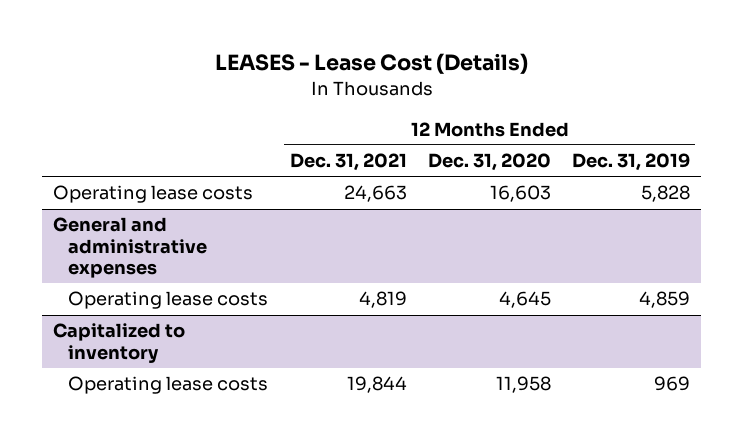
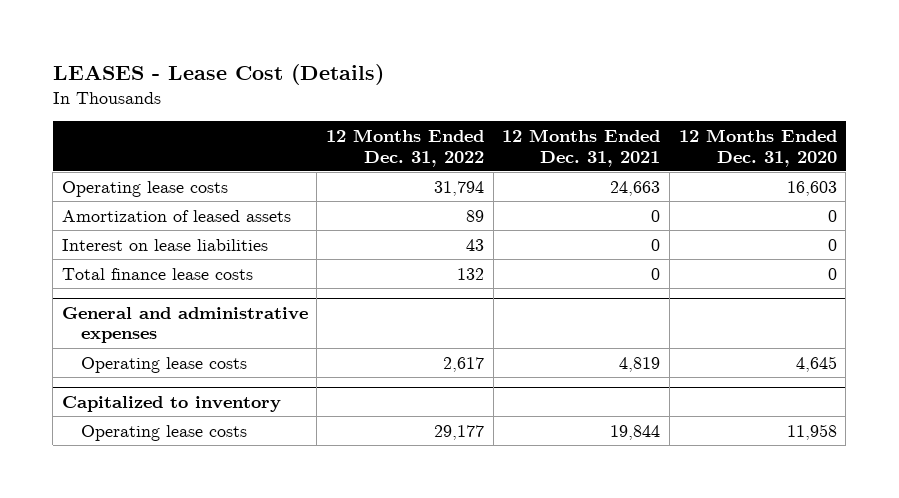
[572,153,691,172] Dec. 31, 2019 -> none
none -> [326,128,485,167] 12 Months Ended Dec. 31, 2022
none -> [61,209,291,222] Amortization of leased assets
none -> [61,238,268,251] Interest on lease liabilities
none -> [61,267,253,280] Total finance lease costs

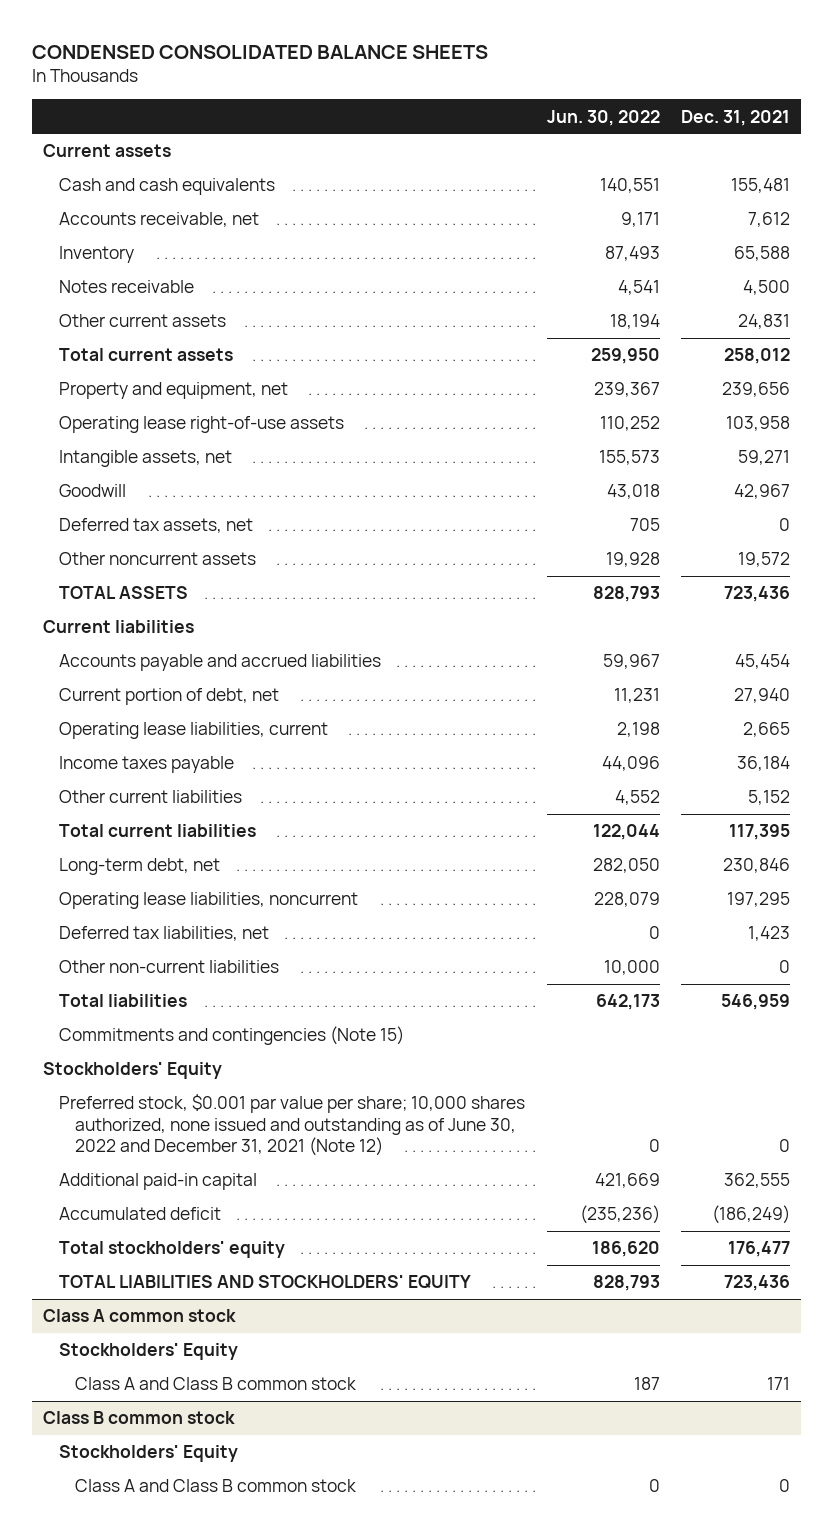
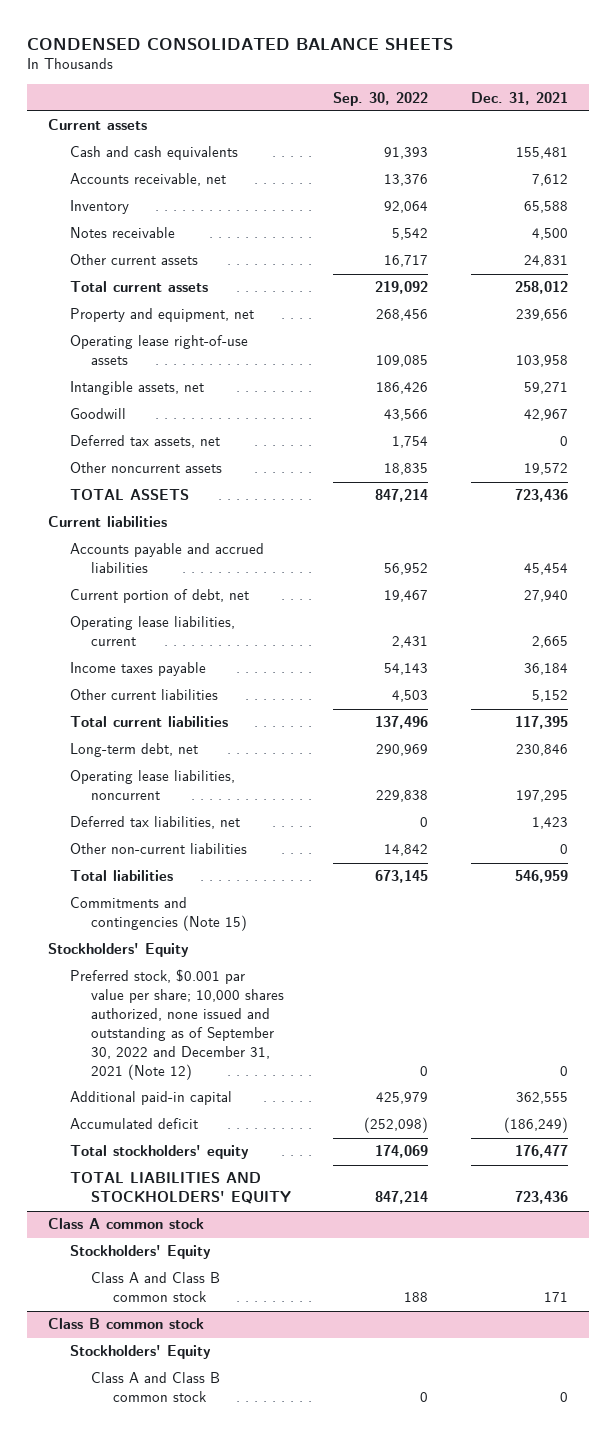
[546,109,660,126] Jun. 30, 2022 -> none
none -> [333,91,429,106] Sep. 30, 2022
[59,1094,526,1156] Preferred stock, $0.001 par value per share; 10,000 shares authorized, none issued and outstanding as of June 30, 2022 and December 31, 2021 (Note 12) -> [69,969,285,1080] Preferred stock, $0.001 par value per share; 10,000 shares authorized, none issued and outstanding as of September 30, 2022 and December 31, 2021 (Note 12)

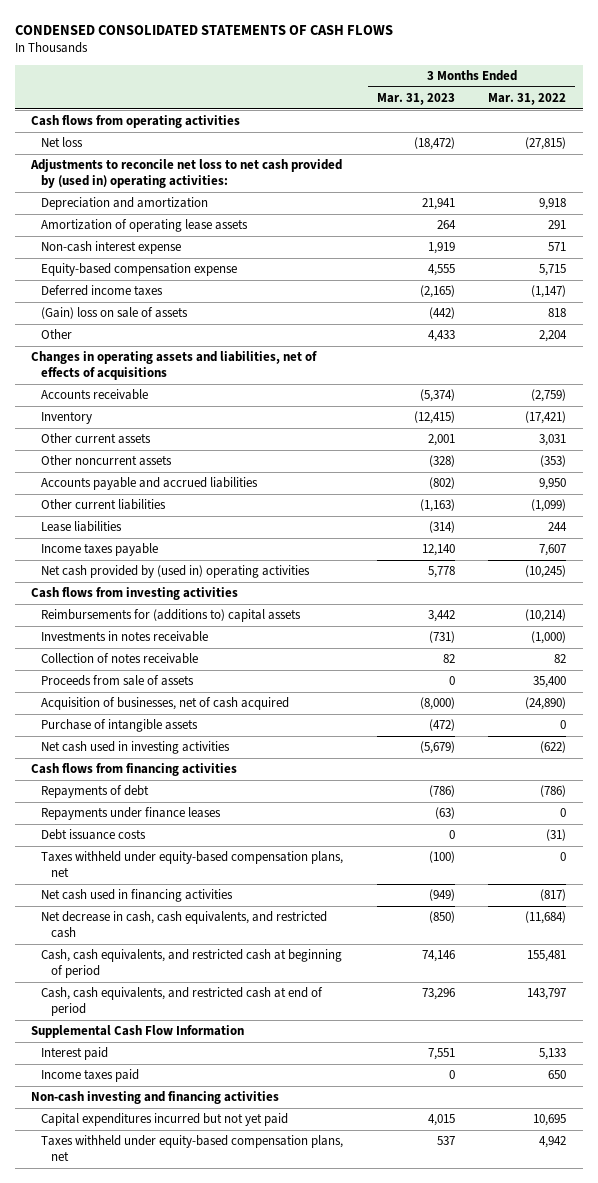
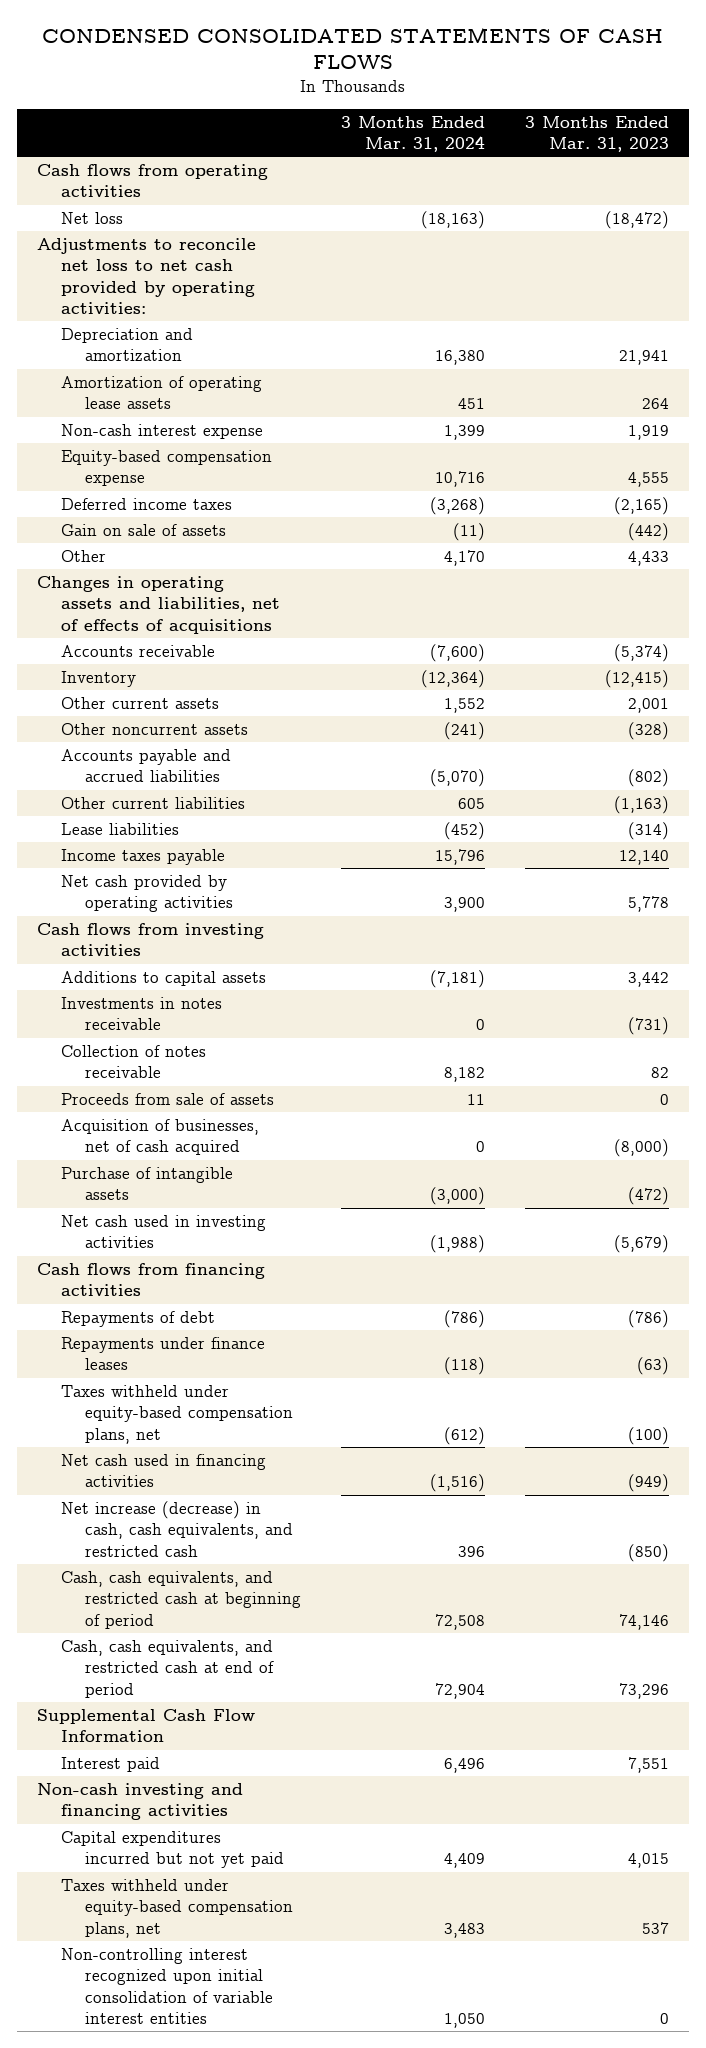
[488,92,567,105] Mar. 31, 2022 -> none
none -> [341,115,486,152] 3 Months Ended Mar. 31, 2024
[30,159,343,189] Adjustments to reconcile net loss to net cash provided by (used in) operating activities: -> [36,237,256,315] Adjustments to reconcile net loss to net cash provided by operating activities:
[41,307,189,320] (Gain) loss on sale of assets -> [60,523,226,536] Gain on sale of assets
[41,565,311,579] Net cash provided by (used in) operating activities -> [60,874,234,913] Net cash provided by operating activities
[41,609,302,623] Reimbursements for (additions to) capital assets -> [60,970,266,986] Additions to capital assets
[41,829,147,841] Debt issuance costs -> none
[41,911,328,939] Net decrease in cash, cash equivalents, and restricted cash -> [60,1500,294,1557] Net increase (decrease) in cash, cash equivalents, and restricted cash
[41,1069,140,1083] Income taxes paid -> none
none -> [60,1947,274,2025] Non-controlling interest recognized upon initial consolidation of variable interest entities

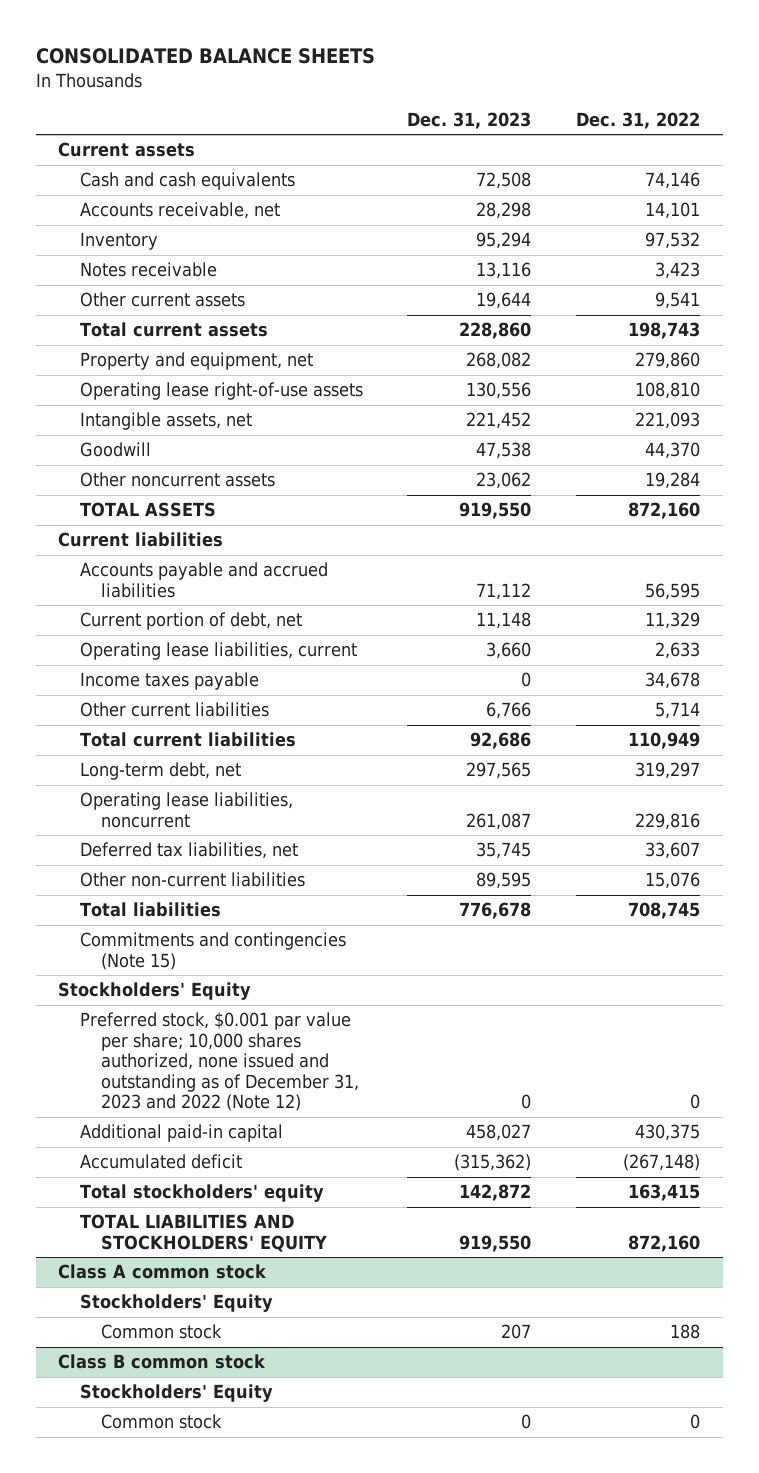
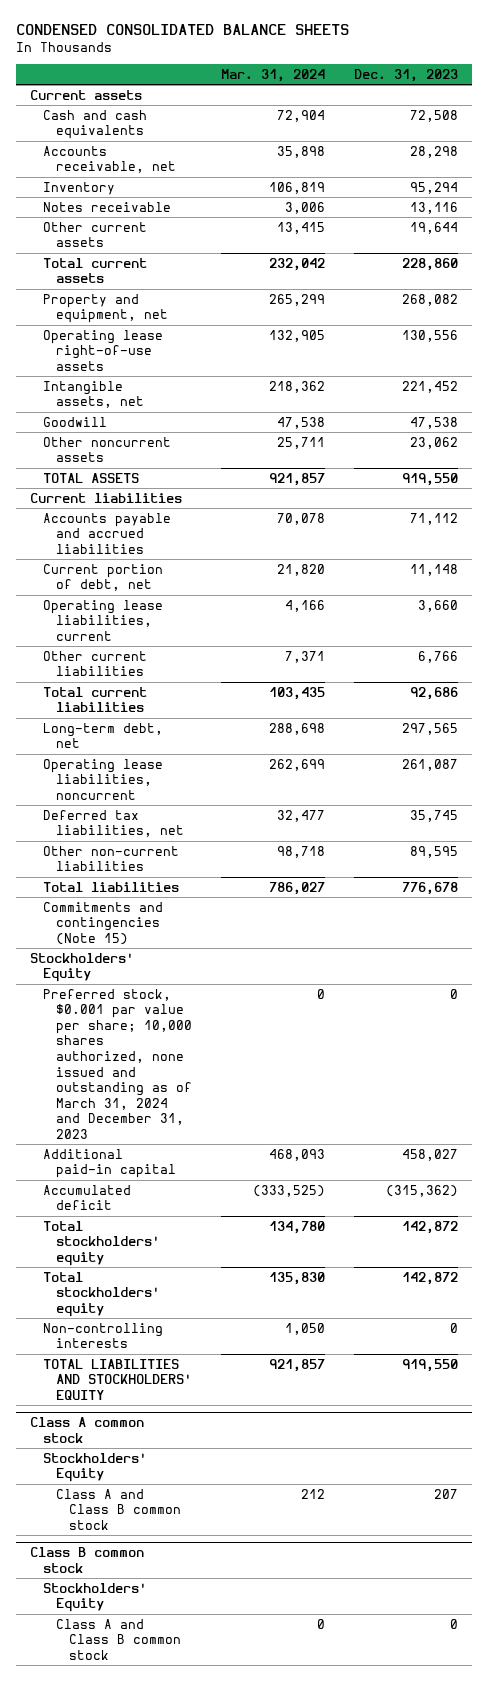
[35,47,375,64] CONSOLIDATED BALANCE SHEETS -> [16,24,350,36] CONDENSED CONSOLIDATED BALANCE SHEETS
[576,111,701,129] Dec. 31, 2022 -> none
none -> [221,68,326,82] Mar. 31, 2024
[79,672,259,691] Income taxes payable -> none
[79,1012,359,1112] Preferred stock, $0.001 par value per share; 10,000 shares authorized, none issued and outstanding as of December 31, 2023 and 2022 (Note 12) -> [43,988,193,1139] Preferred stock, $0.001 par value per share; 10,000 shares authorized, none issued and outstanding as of March 31, 2024 and December 31, 2023
none -> [43,1271,161,1317] Total stockholders' equity
none -> [43,1322,164,1349] Non-controlling interests
[100,1324,222,1340] Common stock -> [56,1488,182,1530] Class A and Class B common stock
[100,1414,222,1430] Common stock -> [56,1618,182,1660] Class A and Class B common stock

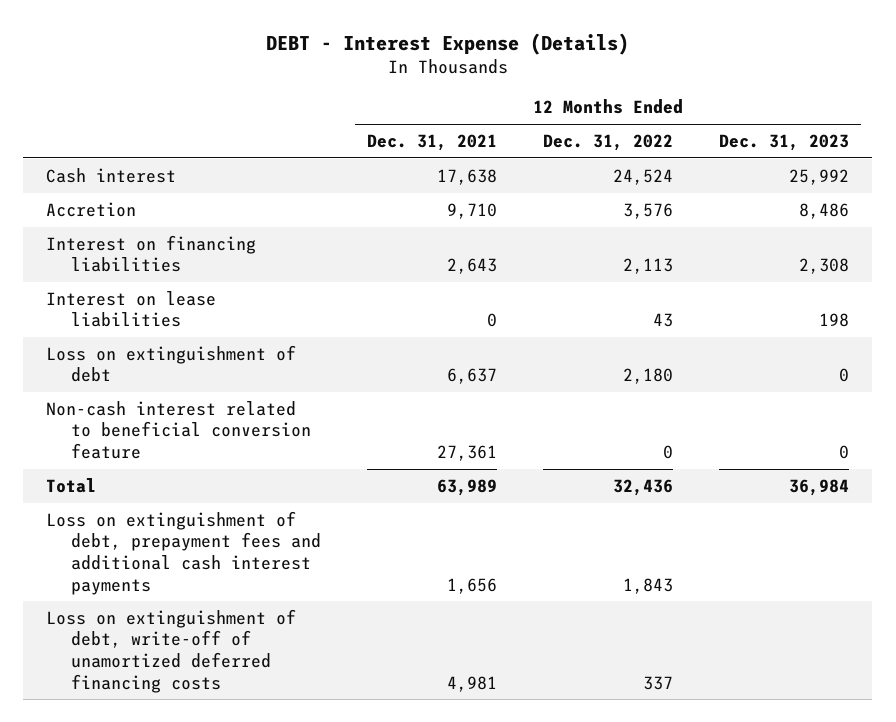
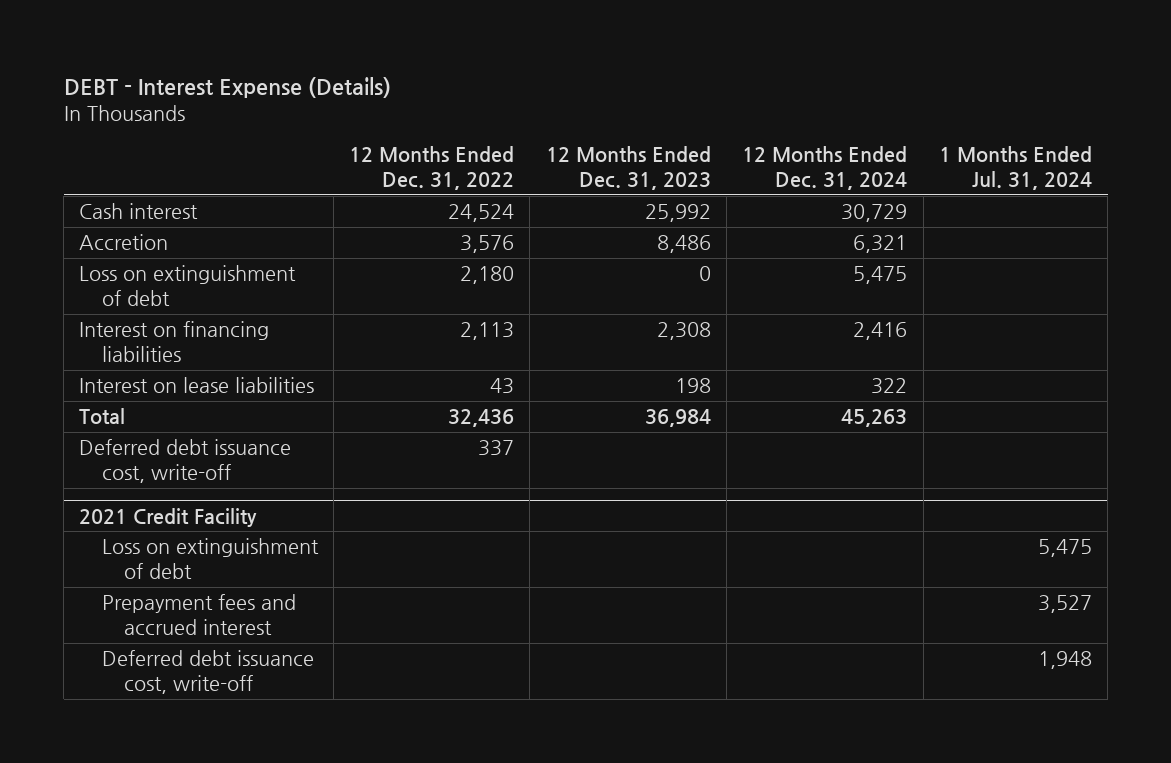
[366,134,497,152] Dec. 31, 2021 -> none
none -> [742,146,908,191] 12 Months Ended Dec. 31, 2024
none -> [938,146,1092,191] 1 Months Ended Jul. 31, 2024
[46,344,297,383] Loss on extinguishment of debt -> [79,265,297,306] Loss on extinguishment of debt
[46,400,311,459] Non-cash interest related to beneficial conversion feature -> none
[46,510,321,595] Loss on extinguishment of debt, prepayment fees and additional cash interest payments -> none
[46,608,297,693] Loss on extinguishment of debt, write-off of unamortized deferred financing costs -> [79,439,292,483] Deferred debt issuance cost, write-off
none -> [79,507,258,527] 2021 Credit Facility
none -> [101,538,319,579] Loss on extinguishment of debt
none -> [101,594,296,635] Prepayment fees and accrued interest
none -> [101,650,314,694] Deferred debt issuance cost, write-off

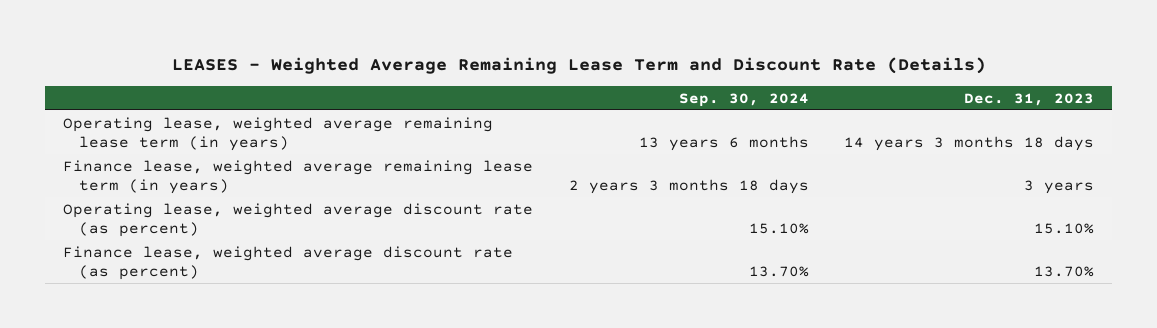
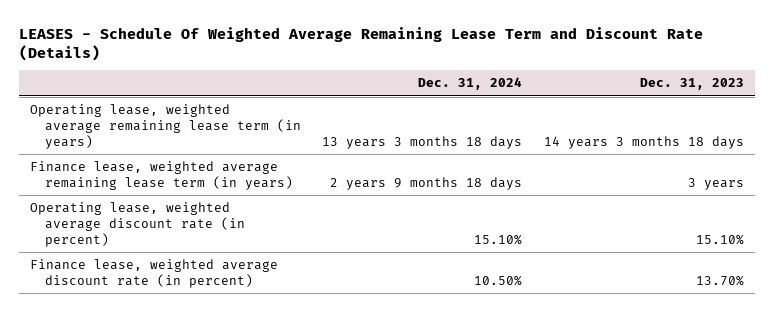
[171,57,986,75] LEASES - Weighted Average Remaining Lease Term and Discount Rate (Details) -> [19,26,704,62] LEASES - Schedule Of Weighted Average Remaining Lease Term and Discount Rate (Details)
[678,92,809,107] Sep. 30, 2024 -> none
none -> [418,77,523,91] Dec. 31, 2024
[62,202,533,237] Operating lease, weighted average discount rate (as percent) -> [30,201,245,248] Operating lease, weighted average discount rate (in percent)
[62,245,513,280] Finance lease, weighted average discount rate (as percent) -> [30,258,279,289] Finance lease, weighted average discount rate (in percent)

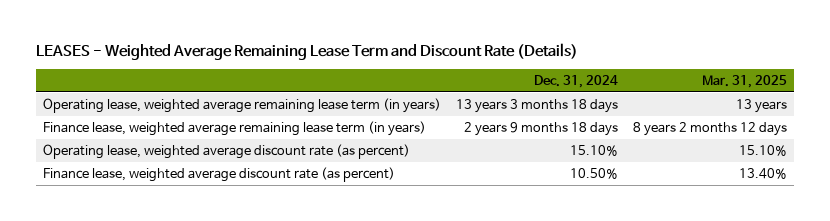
[19,26,704,62] LEASES - Schedule Of Weighted Average Remaining Lease Term and Discount Rate (Details) -> [35,42,578,60] LEASES - Weighted Average Remaining Lease Term and Discount Rate (Details)
[640,78,745,91] Dec. 31, 2023 -> none
none -> [701,74,787,88] Mar. 31, 2025
[30,201,245,248] Operating lease, weighted average discount rate (in percent) -> [42,144,410,160] Operating lease, weighted average discount rate (as percent)
[30,258,279,289] Finance lease, weighted average discount rate (in percent) -> [42,167,395,183] Finance lease, weighted average discount rate (as percent)

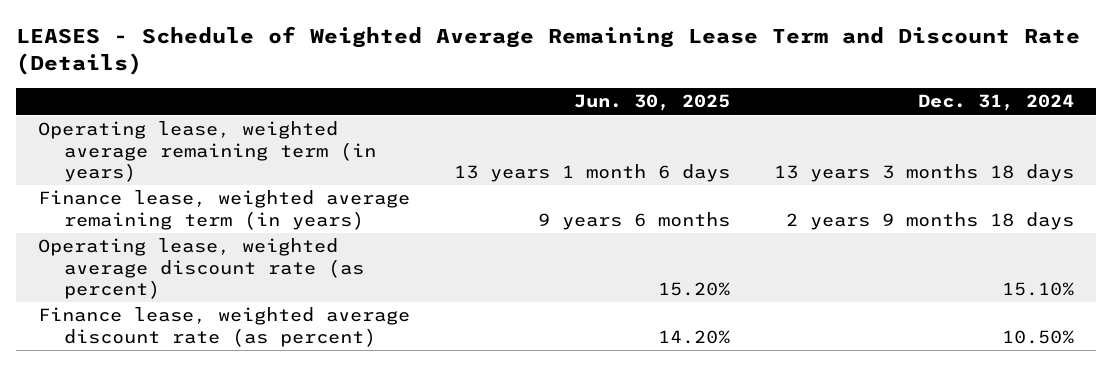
[35,42,578,60] LEASES - Weighted Average Remaining Lease Term and Discount Rate (Details) -> [15,26,1080,76] LEASES - Schedule of Weighted Average Remaining Lease Term and Discount Rate (Details)
[701,74,787,88] Mar. 31, 2025 -> none
none -> [574,94,731,112] Jun. 30, 2025
[42,98,441,114] Operating lease, weighted average remaining lease term (in years) -> [37,121,376,183] Operating lease, weighted average remaining term (in years)
[42,121,426,137] Finance lease, weighted average remaining lease term (in years) -> [37,190,410,230] Finance lease, weighted average remaining term (in years)

